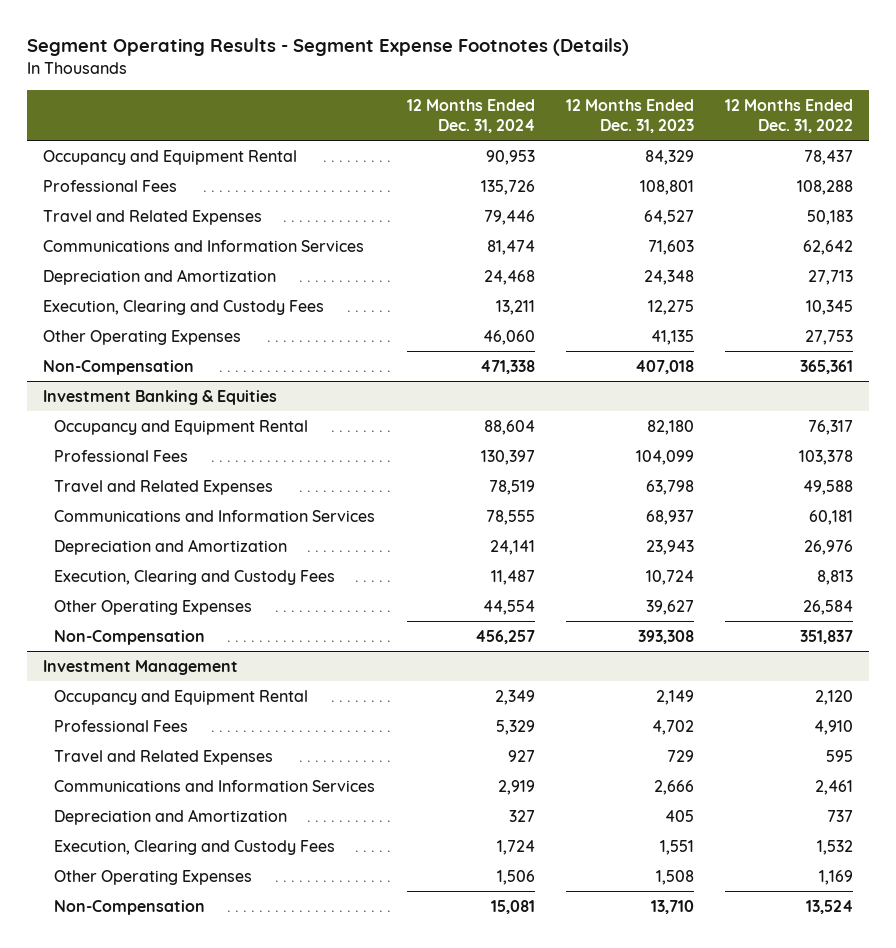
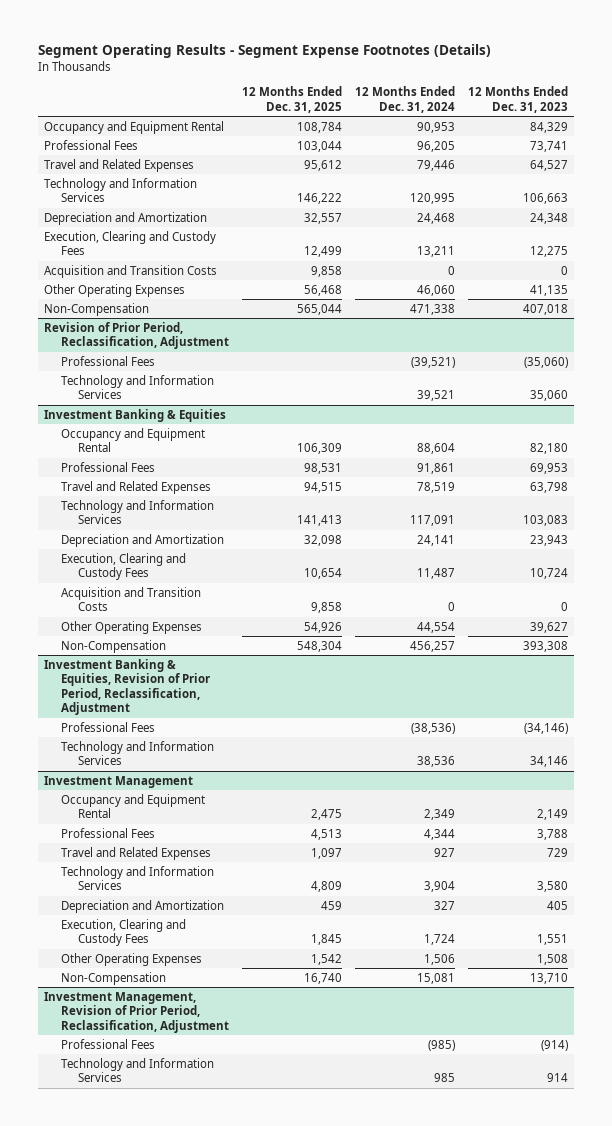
[725,99,854,134] 12 Months Ended Dec. 31, 2022 -> none
none -> [241,86,342,113] 12 Months Ended Dec. 31, 2025
[480,179,535,195] 135,726 -> [416,140,455,152] 96,205
[639,179,694,195] 108,801 -> [529,140,568,152] 73,741
[42,239,364,252] Communications and Information Services -> [43,177,197,203] Technology and Information Services
[486,239,535,255] 81,474 -> [409,193,455,205] 120,995
[647,239,694,255] 71,603 -> [522,193,568,205] 106,663
none -> [43,264,217,278] Acquisition and Transition Costs
none -> [43,321,230,350] Revision of Prior Period, Reclassification, Adjustment
none -> [61,355,156,366] Professional Fees
none -> [61,374,215,400] Technology and Information Services
[480,449,535,465] 130,397 -> [416,462,455,474] 91,861
[635,449,694,465] 104,099 -> [529,462,568,474] 69,953
[54,509,376,522] Communications and Information Services -> [61,499,215,525] Technology and Information Services
[485,509,535,525] 78,555 -> [409,515,455,527] 117,091
[645,509,694,525] 68,937 -> [522,515,568,527] 103,083
none -> [61,586,202,612] Acquisition and Transition Costs
none -> [43,658,211,716] Investment Banking & Equities, Revision of Prior Period, Reclassification, Adjustment
none -> [61,721,156,732] Professional Fees
none -> [61,740,215,766] Technology and Information Services
[495,719,535,735] 5,329 -> [423,828,455,840] 4,344
[651,719,694,735] 4,702 -> [536,828,568,840] 3,788
[54,779,376,792] Communications and Information Services -> [61,865,215,891] Technology and Information Services
[497,779,535,795] 2,919 -> [423,881,455,893] 3,904
[653,779,694,795] 2,666 -> [536,881,568,893] 3,580
none -> [43,991,230,1033] Investment Management, Revision of Prior Period, Reclassification, Adjustment
none -> [61,1038,156,1049] Professional Fees
none -> [61,1057,215,1083] Technology and Information Services

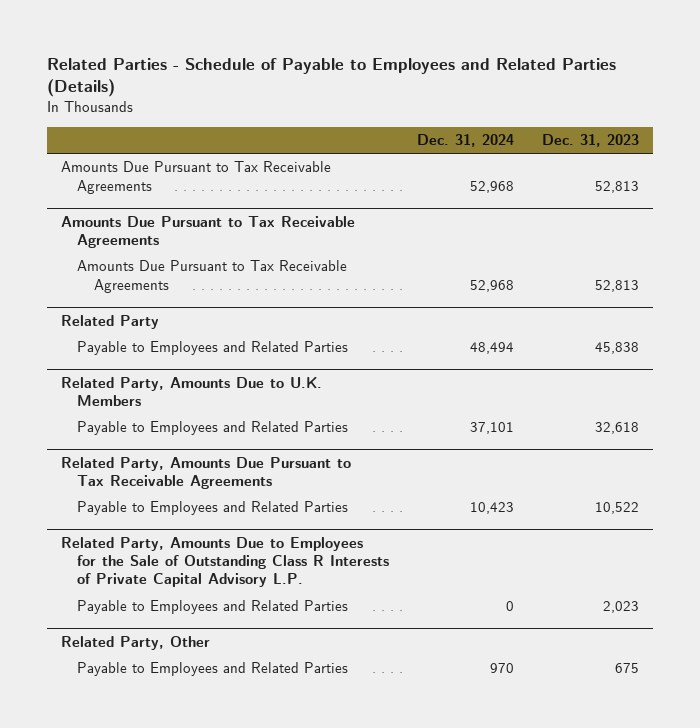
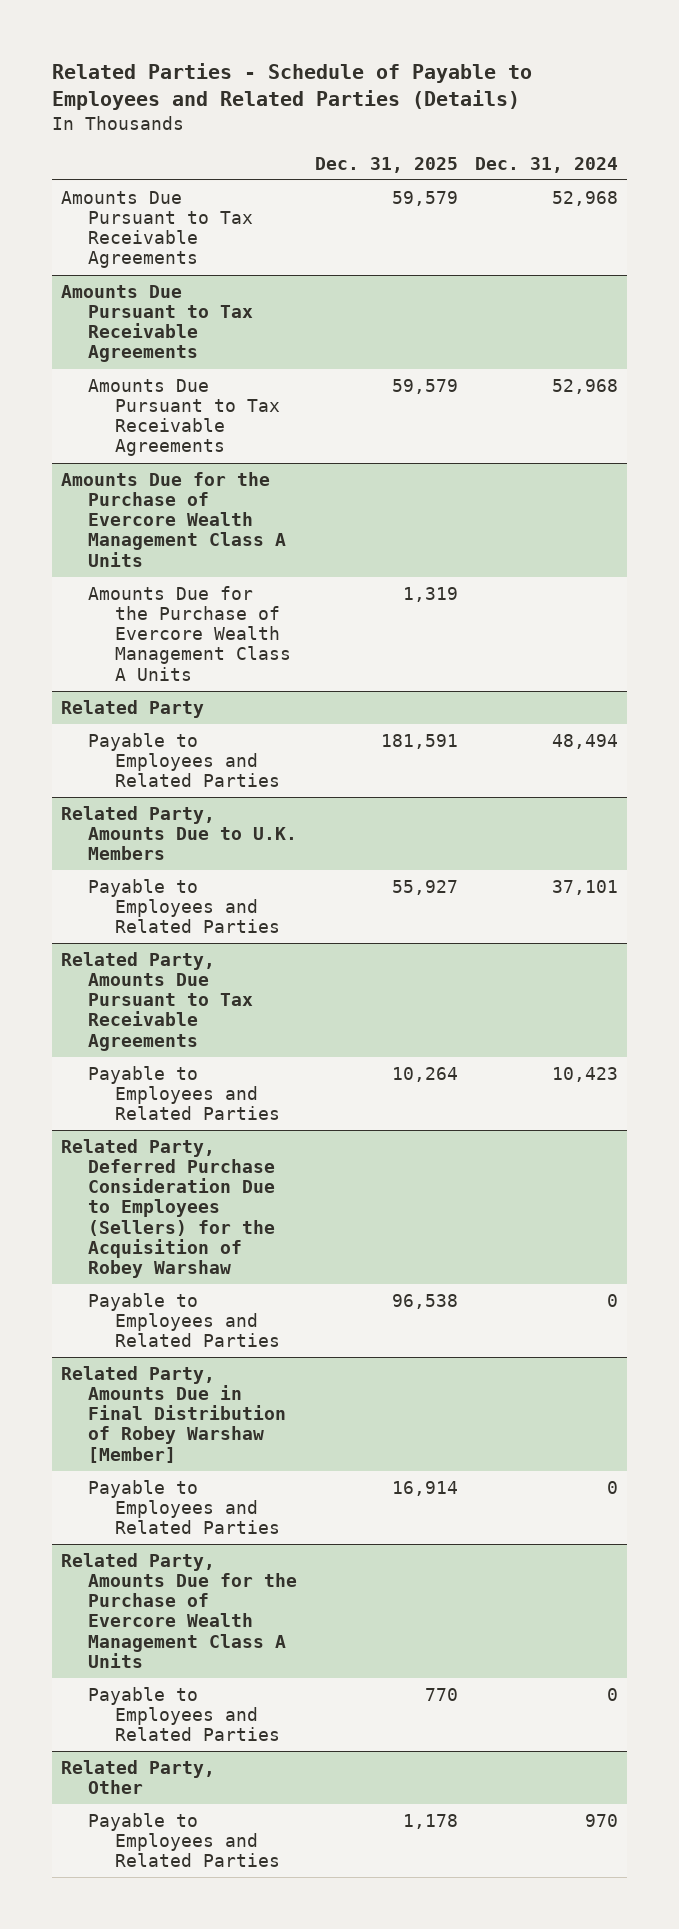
[542,134,640,148] Dec. 31, 2023 -> none
none -> [314,156,458,173] Dec. 31, 2025
none -> [61,471,286,567] Amounts Due for the Purchase of Evercore Wealth Management Class A Units
none -> [87,585,291,681] Amounts Due for the Purchase of Evercore Wealth Management Class A Units
[60,536,390,588] Related Party, Amounts Due to Employees for the Sale of Outstanding Class R Interests of Private Capital Advisory L.P. -> none
none -> [61,1138,275,1279] Related Party, Deferred Purchase Consideration Due to Employees (Sellers) for the Acquisition of Robey Warshaw
none -> [61,1365,286,1463] Related Party, Amounts Due in Final Distribution of Robey Warshaw [Member]
none -> [87,1479,280,1535] Payable to Employees and Related Parties
none -> [61,1552,297,1668] Related Party, Amounts Due for the Purchase of Evercore Wealth Management Class A Units
none -> [87,1686,280,1742] Payable to Employees and Related Parties

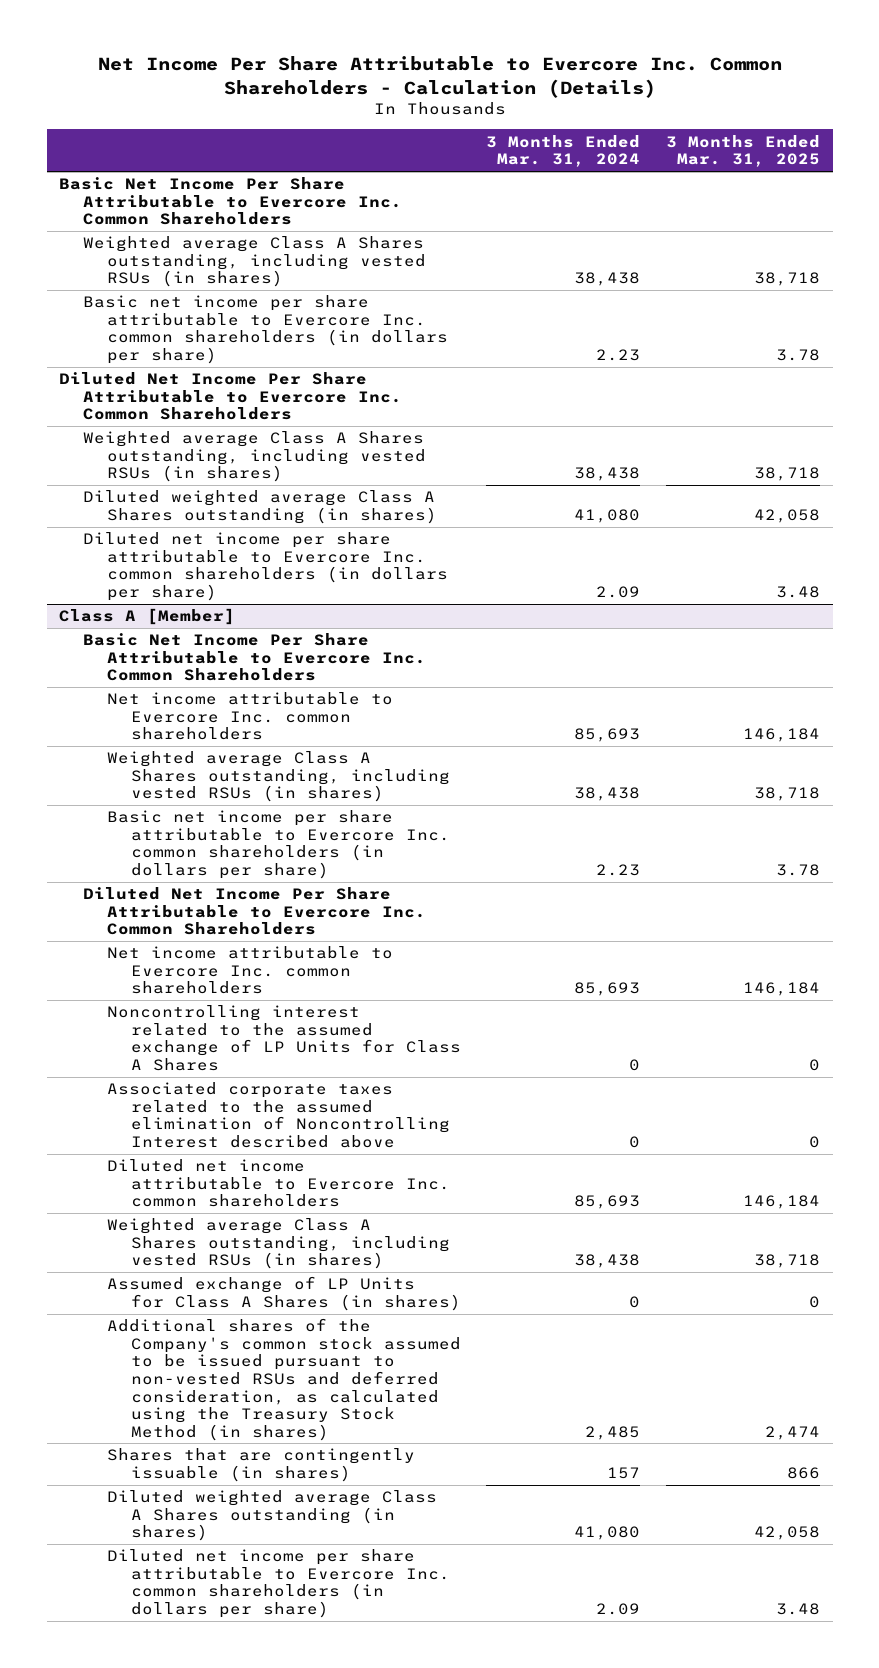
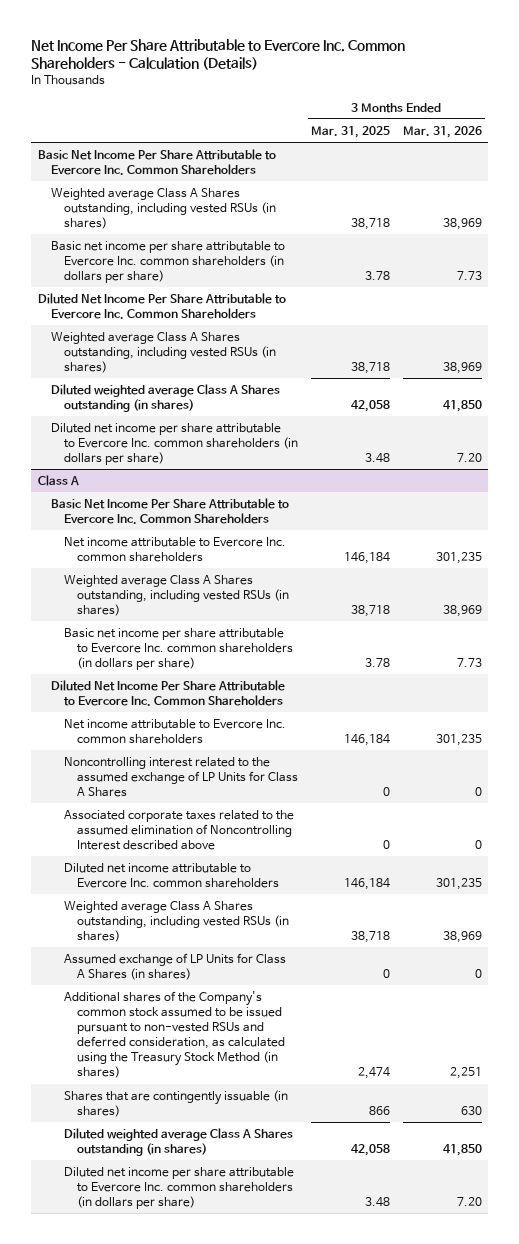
[486,134,641,168] 3 Months Ended Mar. 31, 2024 -> none
none -> [402,125,482,138] Mar. 31, 2026
[59,608,236,626] Class A [Member] -> [37,474,79,486] Class A

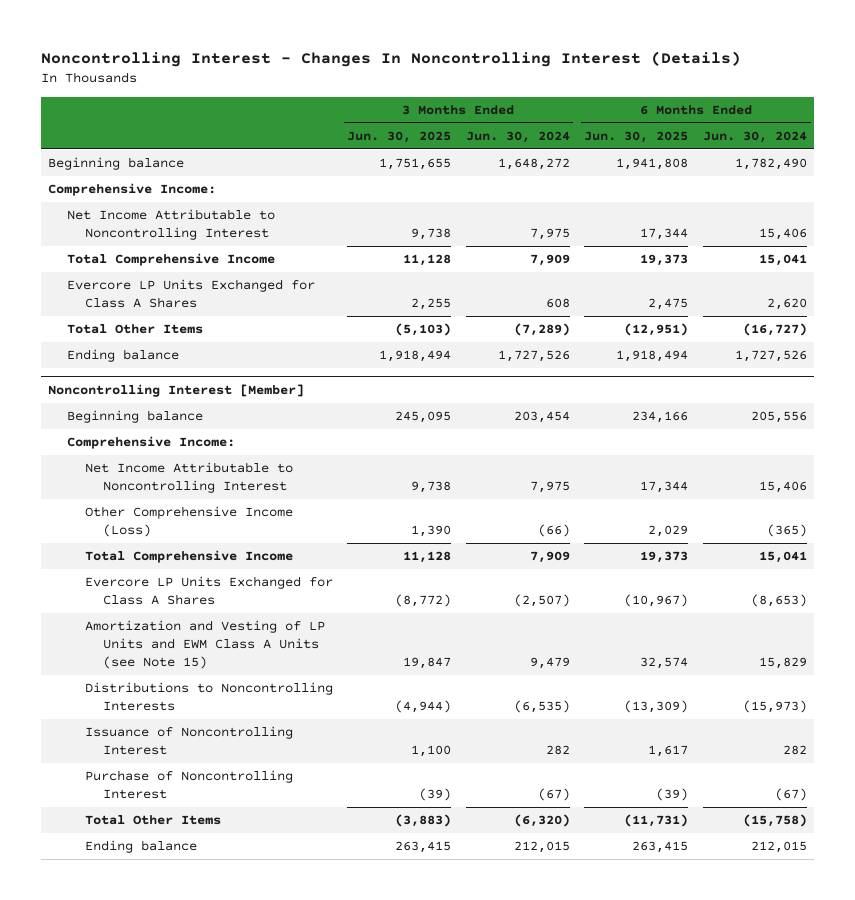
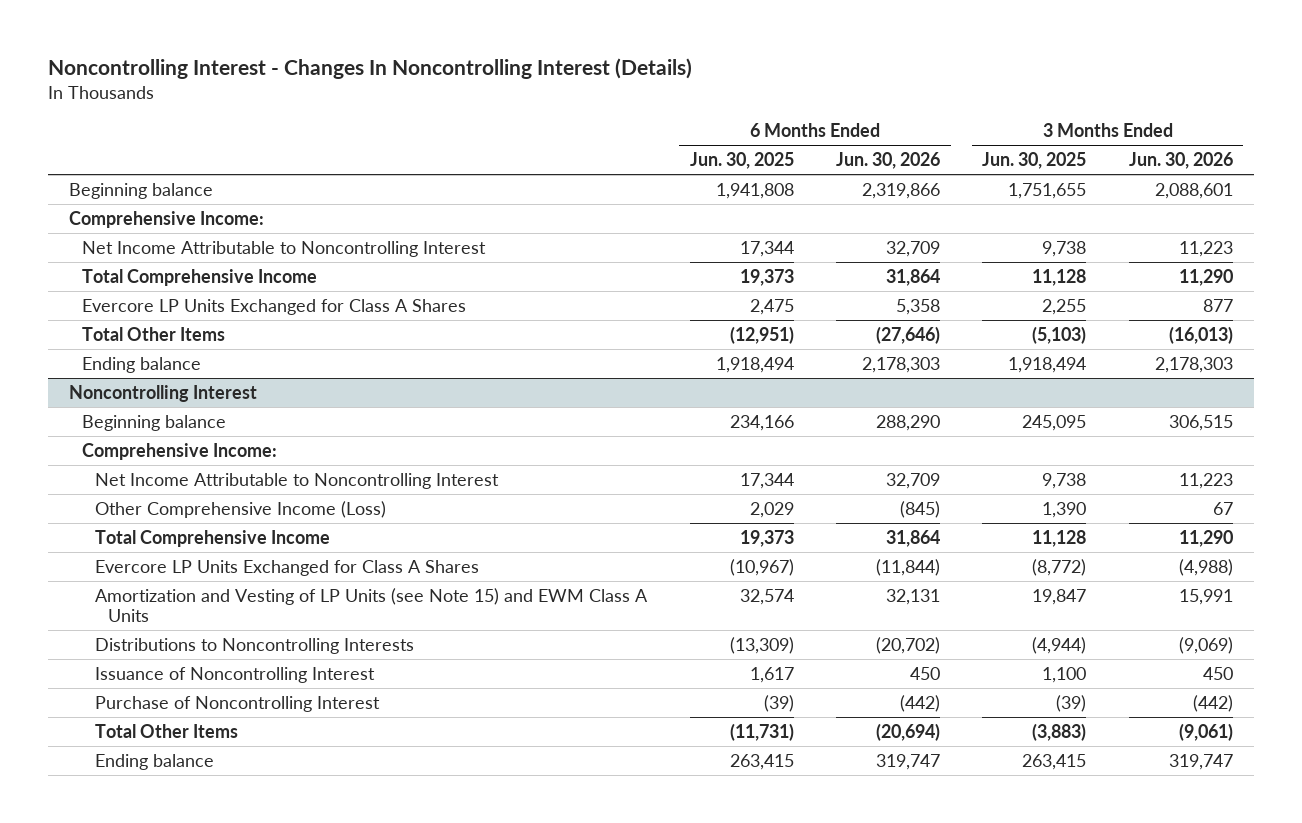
[465,130,570,143] Jun. 30, 2024 -> none
[702,130,807,143] Jun. 30, 2024 -> none
none -> [836,152,941,170] Jun. 30, 2026
none -> [1128,152,1233,170] Jun. 30, 2026
[48,384,305,398] Noncontrolling Interest [Member] -> [68,384,257,402] Noncontrolling Interest
[84,620,325,669] Amortization and Vesting of LP Units and EWM Class A Units (see Note 15) -> [95,587,649,623] Amortization and Vesting of LP Units (see Note 15) and EWM Class A Units

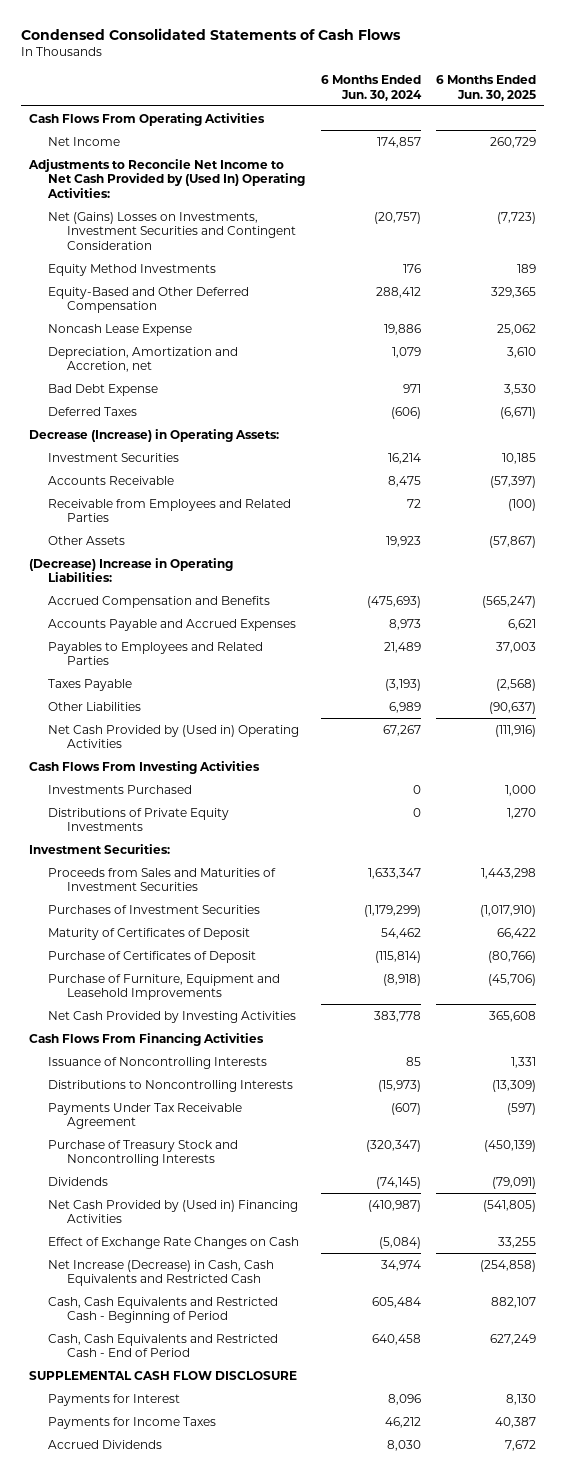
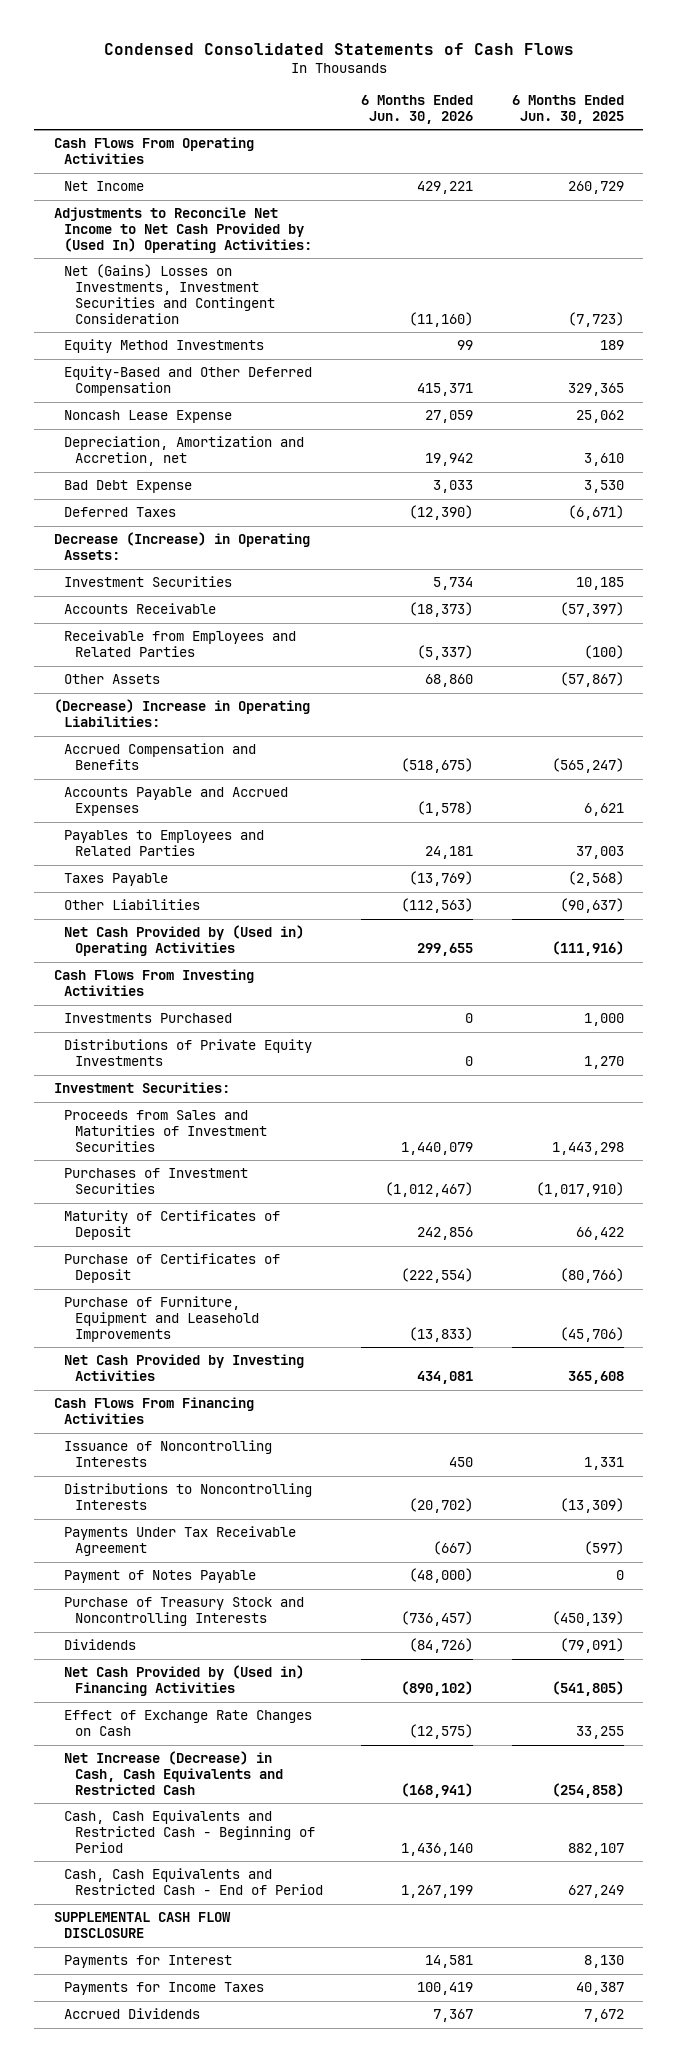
[320,75,422,101] 6 Months Ended Jun. 30, 2024 -> none
none -> [361,94,474,124] 6 Months Ended Jun. 30, 2026
none -> [64,1570,257,1584] Payment of Notes Payable

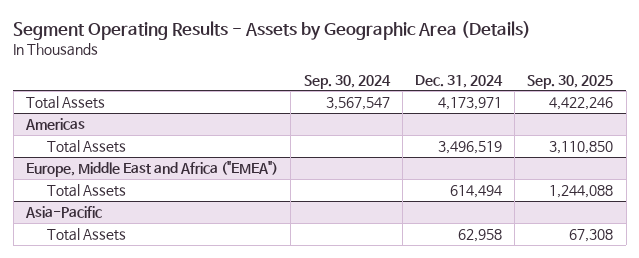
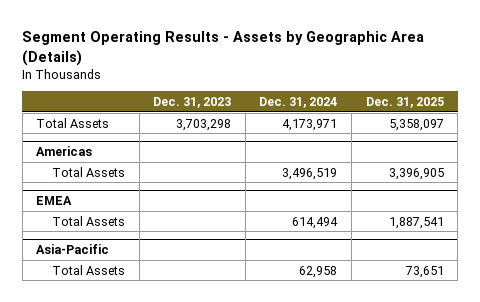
[303,74,391,89] Sep. 30, 2024 -> none
[527,74,614,89] Sep. 30, 2025 -> none
none -> [153,96,232,108] Dec. 31, 2023
none -> [365,96,444,108] Dec. 31, 2025
[26,161,279,178] Europe, Middle East and Africa ("EMEA") -> [36,195,73,205] EMEA

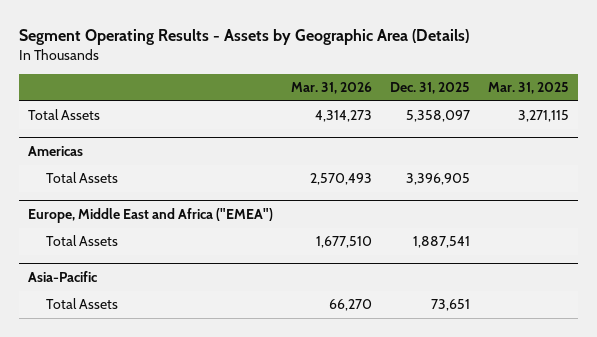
[153,96,232,108] Dec. 31, 2023 -> none
[259,96,338,108] Dec. 31, 2024 -> none
none -> [290,82,372,95] Mar. 31, 2026
none -> [487,82,569,95] Mar. 31, 2025
[36,195,73,205] EMEA -> [27,208,273,224] Europe, Middle East and Africa ("EMEA")

